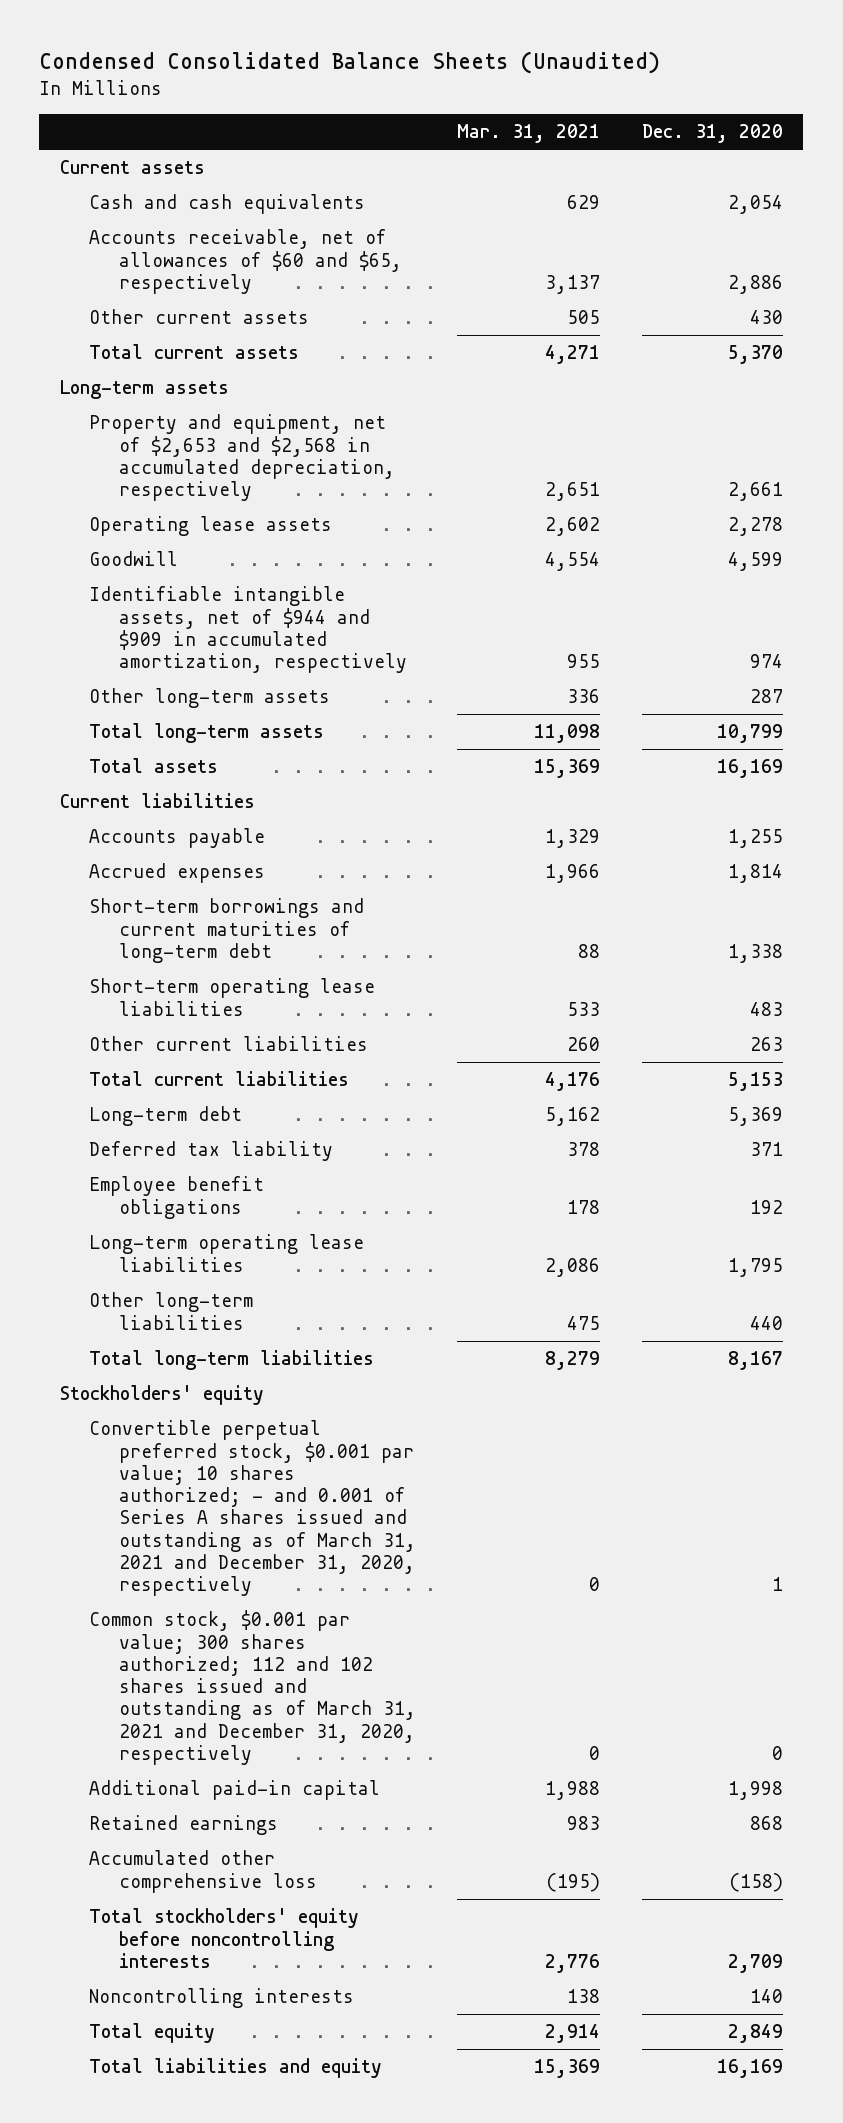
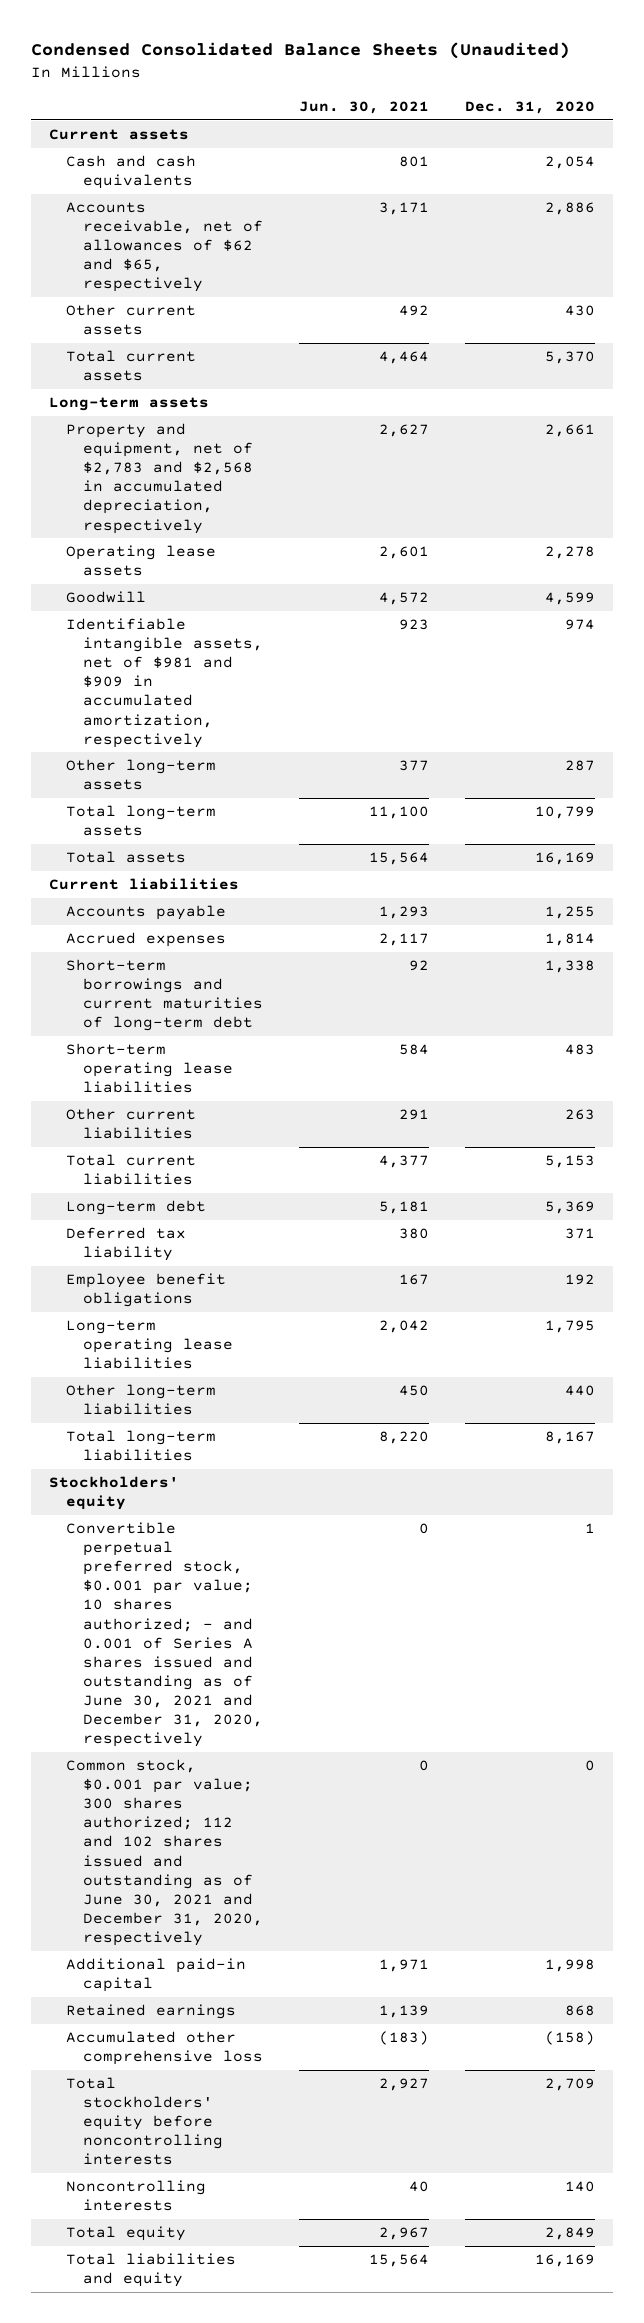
[457,124,601,144] Mar. 31, 2021 -> none
none -> [299,100,430,114] Jun. 30, 2021
[89,229,402,294] Accounts receivable, net of allowances of $60 and $65, respectively -> [66,202,264,293] Accounts receivable, net of allowances of $62 and $65, respectively
[89,414,395,502] Property and equipment, net of $2,653 and $2,568 in accumulated depreciation, respectively -> [66,423,254,534] Property and equipment, net of $2,783 and $2,568 in accumulated depreciation, respectively
[89,586,407,674] Identifiable intangible assets, net of $944 and $909 in accumulated amortization, respectively -> [66,618,264,748] Identifiable intangible assets, net of $981 and $909 in accumulated amortization, respectively
[89,1420,416,1597] Convertible perpetual preferred stock, $0.001 par value; 10 shares authorized; - and 0.001 of Series A shares issued and outstanding as of March 31, 2021 and December 31, 2020, respectively -> [66,1522,264,1748] Convertible perpetual preferred stock, $0.001 par value; 10 shares authorized; - and 0.001 of Series A shares issued and outstanding as of June 30, 2021 and December 31, 2020, respectively
[89,1610,416,1765] Common stock, $0.001 par value; 300 shares authorized; 112 and 102 shares issued and outstanding as of March 31, 2021 and December 31, 2020, respectively -> [66,1759,264,1947] Common stock, $0.001 par value; 300 shares authorized; 112 and 102 shares issued and outstanding as of June 30, 2021 and December 31, 2020, respectively

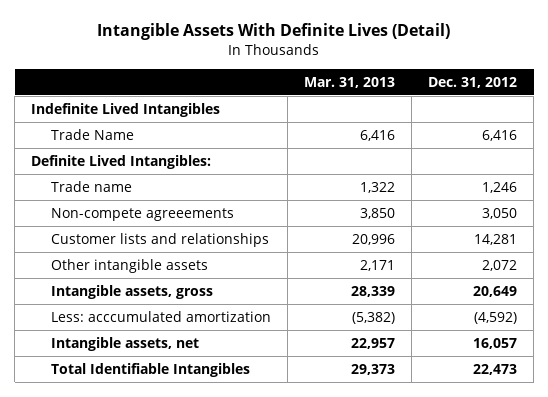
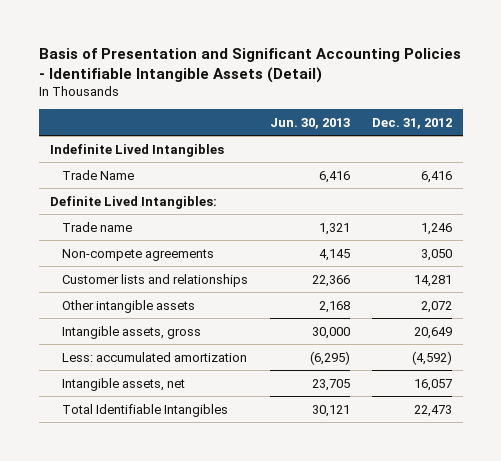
[97,23,451,41] Intangible Assets With Definite Lives (Detail) -> [38,47,461,83] Basis of Presentation and Significant Accounting Policies - Identifiable Intangible Assets (Detail)
[303,76,395,88] Mar. 31, 2013 -> none
none -> [269,117,350,129] Jun. 30, 2013
[50,207,234,221] Non-compete agreeements -> [61,248,214,261] Non-compete agreements
[50,310,271,322] Less: acccumulated amortization -> [61,351,247,362] Less: accumulated amortization

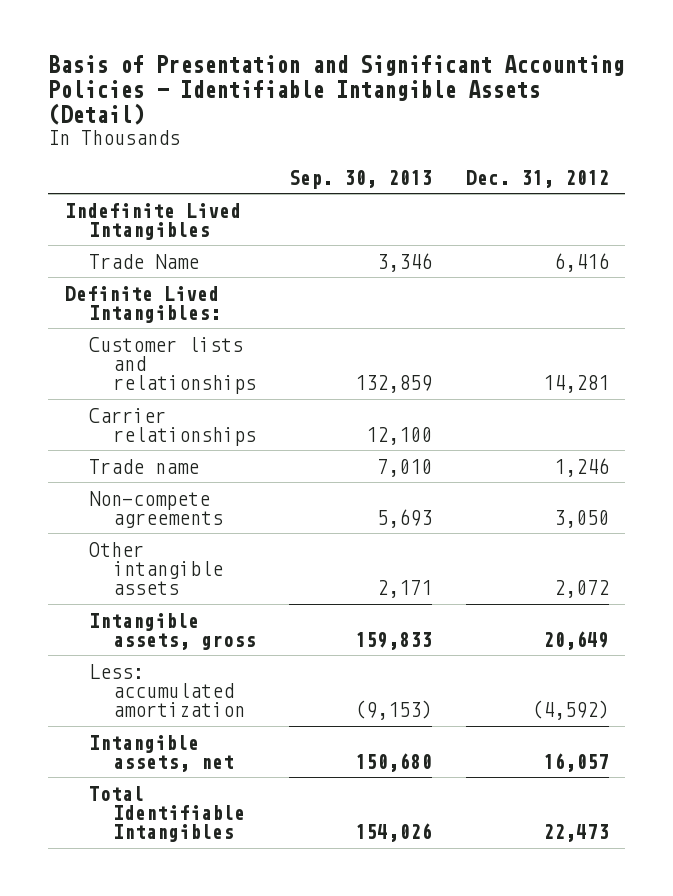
[269,117,350,129] Jun. 30, 2013 -> none
none -> [289,169,433,189] Sep. 30, 2013
[61,273,248,287] Customer lists and relationships -> [88,336,257,395] Customer lists and relationships
none -> [88,407,257,446] Carrier relationships

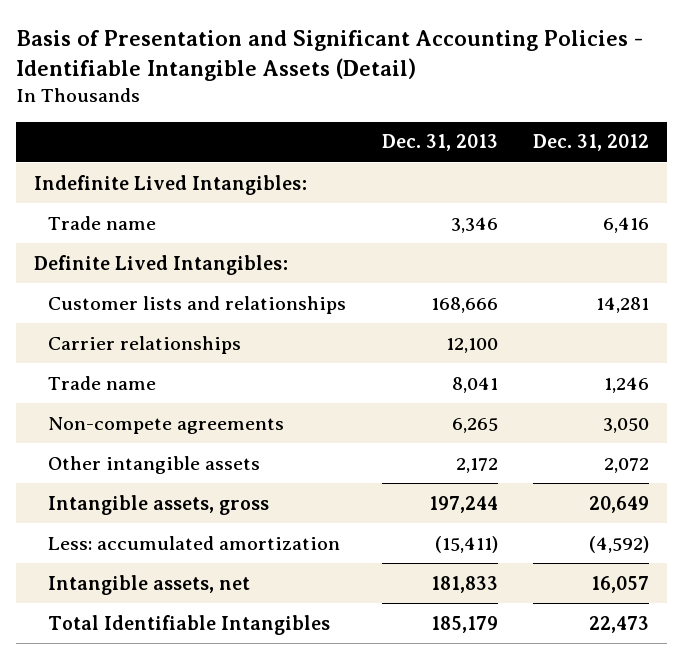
[289,169,433,189] Sep. 30, 2013 -> none
none -> [381,134,498,152] Dec. 31, 2013
[64,202,241,240] Indefinite Lived Intangibles -> [34,174,308,195] Indefinite Lived Intangibles:
[88,253,199,269] Trade Name -> [48,215,157,230] Trade name

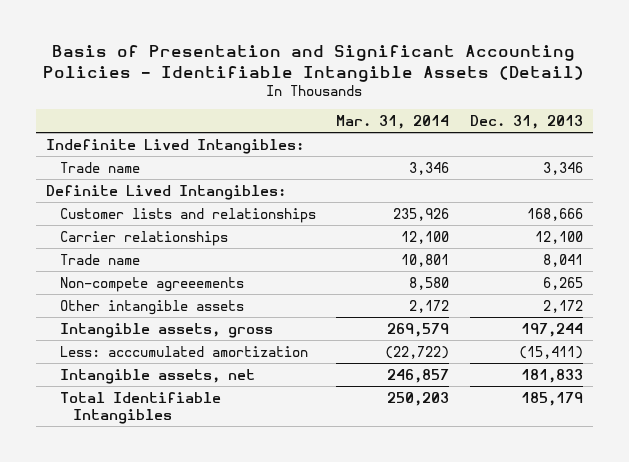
[533,134,650,152] Dec. 31, 2012 -> none
none -> [336,115,450,130] Mar. 31, 2014
[48,416,285,434] Non-compete agreements -> [59,276,244,292] Non-compete agreeements
[48,535,341,550] Less: accumulated amortization -> [59,345,308,357] Less: acccumulated amortization

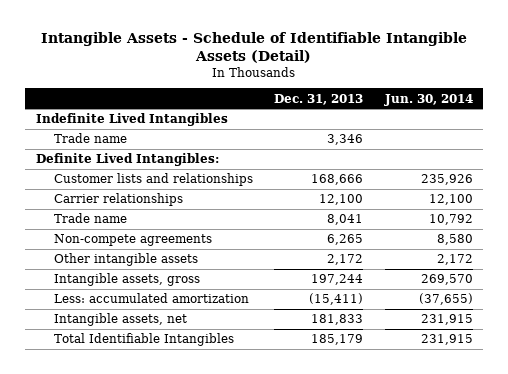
[43,44,585,82] Basis of Presentation and Significant Accounting Policies - Identifiable Intangible Assets (Detail) -> [41,32,468,64] Intangible Assets - Schedule of Identifiable Intangible Assets (Detail)
[336,115,450,130] Mar. 31, 2014 -> none
none -> [383,93,473,106] Jun. 30, 2014
[45,138,304,154] Indefinite Lived Intangibles: -> [35,113,228,127] Indefinite Lived Intangibles
[59,276,244,292] Non-compete agreeements -> [54,234,213,247] Non-compete agreements
[59,345,308,357] Less: acccumulated amortization -> [54,293,250,304] Less: accumulated amortization

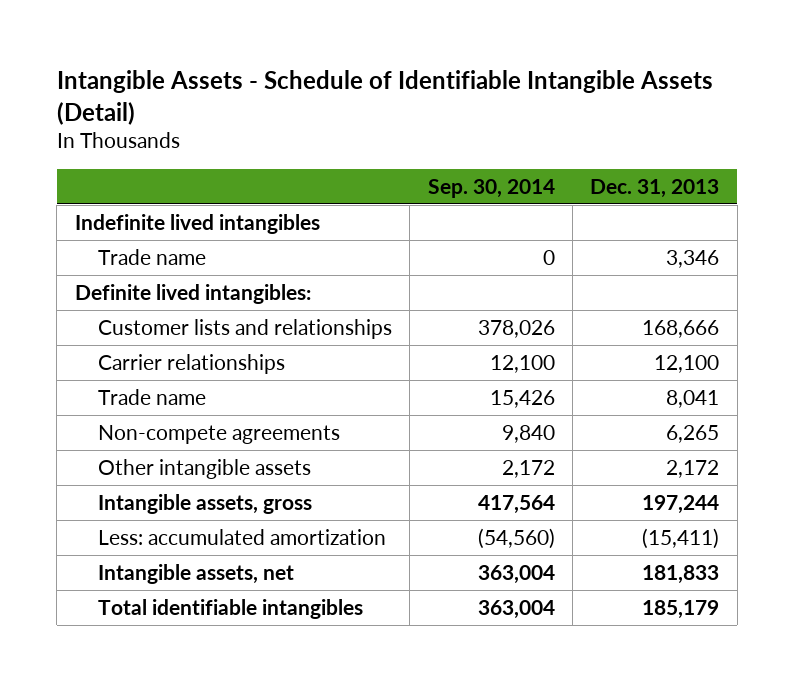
[383,93,473,106] Jun. 30, 2014 -> none
none -> [427,178,555,198] Sep. 30, 2014
[35,113,228,127] Indefinite Lived Intangibles -> [74,213,320,234] Indefinite lived intangibles
[35,153,219,167] Definite Lived Intangibles: -> [74,283,311,304] Definite lived intangibles:
[54,333,235,347] Total Identifiable Intangibles -> [97,598,363,619] Total identifiable intangibles

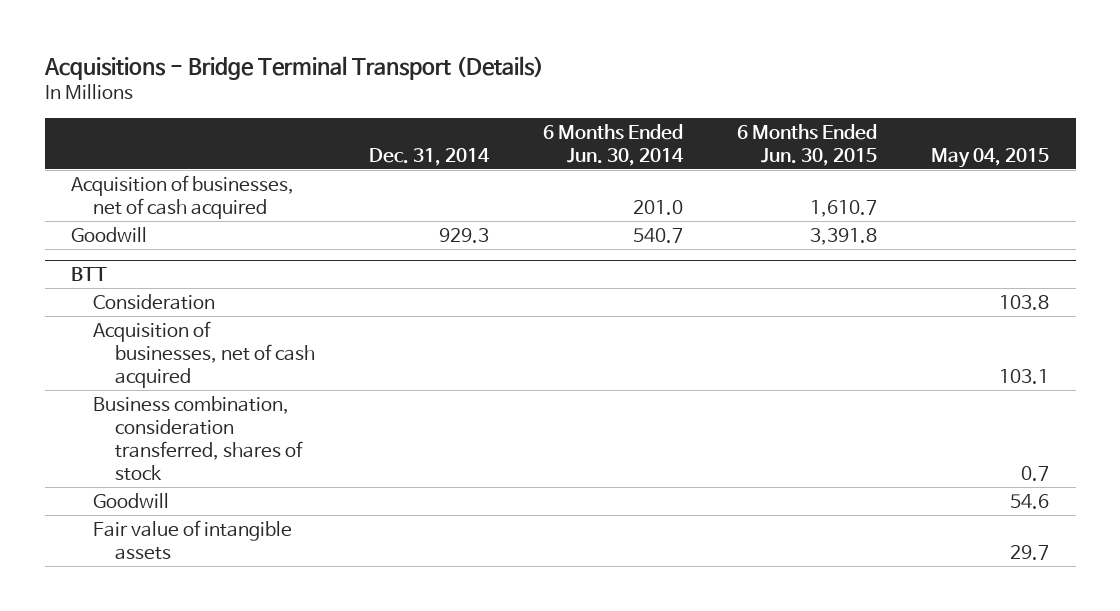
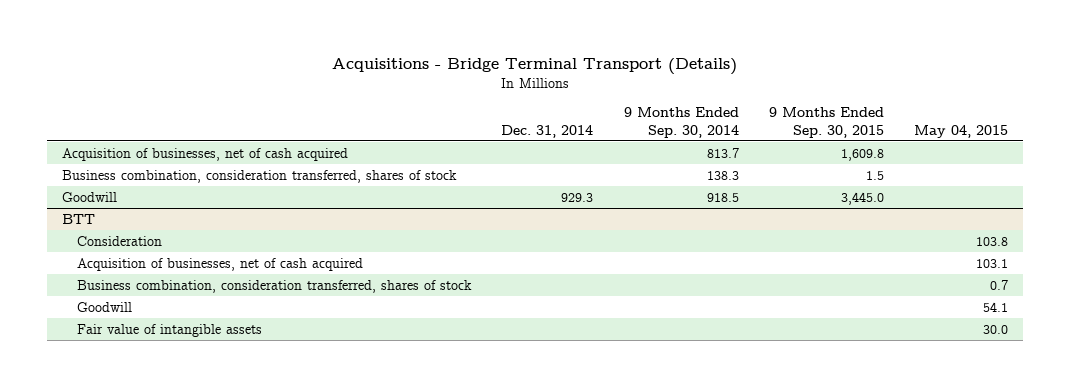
[542,123,684,166] 6 Months Ended Jun. 30, 2014 -> none
[736,123,877,166] 6 Months Ended Jun. 30, 2015 -> none
none -> [623,107,739,138] 9 Months Ended Sep. 30, 2014
none -> [768,107,884,138] 9 Months Ended Sep. 30, 2015
none -> [62,169,458,183] Business combination, consideration transferred, shares of stock
[1009,493,1049,509] 54.6 -> [982,301,1008,312] 54.1
[1009,544,1049,560] 29.7 -> [982,324,1008,334] 30.0

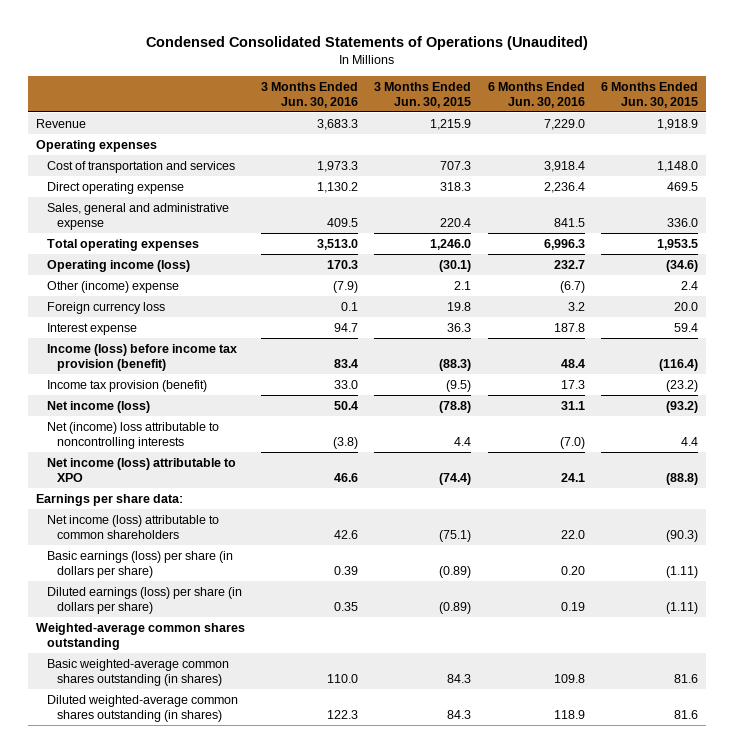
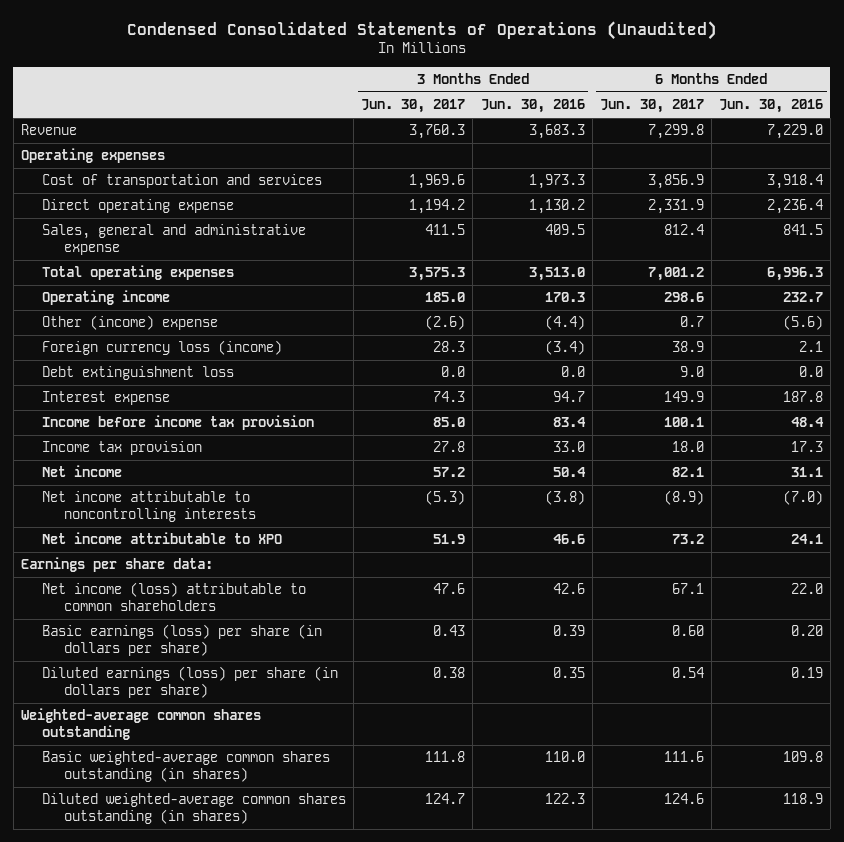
[374,81,472,108] 3 Months Ended Jun. 30, 2015 -> none
[600,81,698,108] 6 Months Ended Jun. 30, 2015 -> none
none -> [361,99,466,114] Jun. 30, 2017
none -> [599,99,704,114] Jun. 30, 2017
[46,259,190,272] Operating income (loss) -> [42,290,171,306] Operating income
[332,280,358,293] (7.9) -> [544,315,585,331] (4.4)
[559,280,585,293] (6.7) -> [782,315,823,331] (5.6)
[46,301,165,314] Foreign currency loss -> [42,340,283,356] Foreign currency loss (income)
[340,301,358,311] 0.1 -> [544,340,585,356] (3.4)
[567,301,585,311] 3.2 -> [798,341,823,353] 2.1
none -> [42,366,235,381] Debt extinguishment loss
[46,343,237,371] Income (loss) before income tax provision (benefit) -> [42,415,315,431] Income before income tax provision
[46,379,207,392] Income tax provision (benefit) -> [42,441,203,456] Income tax provision
[46,400,150,413] Net income (loss) -> [42,465,123,478] Net income
[46,421,219,449] Net (income) loss attributable to noncontrolling interests -> [42,491,256,522] Net income attributable to noncontrolling interests
[46,457,236,482] Net income (loss) attributable to XPO -> [42,532,283,545] Net income attributable to XPO

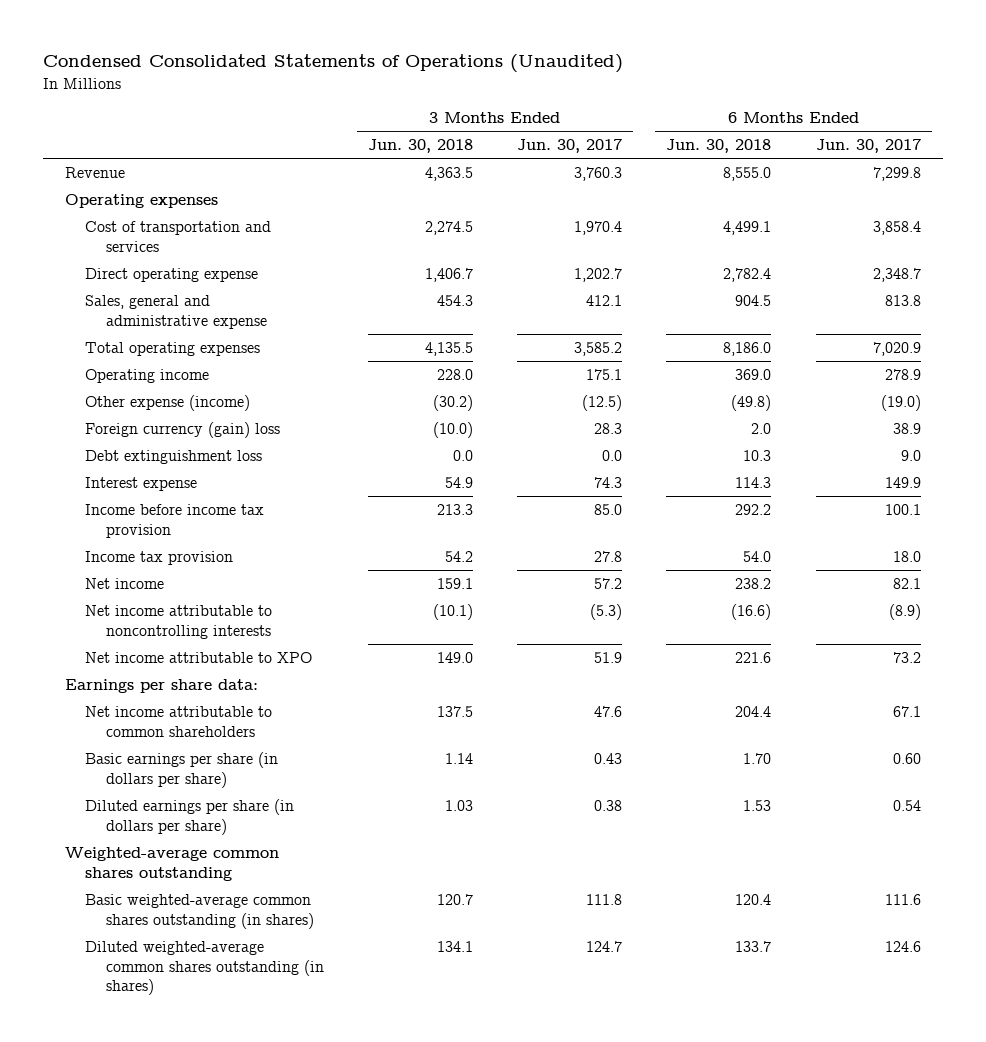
[480,99,585,114] Jun. 30, 2016 -> none
[718,99,823,114] Jun. 30, 2016 -> none
none -> [367,139,473,154] Jun. 30, 2018
none -> [666,139,772,154] Jun. 30, 2018
[409,174,466,190] 1,969.6 -> [574,220,623,235] 1,970.4
[647,174,704,190] 3,856.9 -> [872,220,921,235] 3,858.4
[409,199,466,215] 1,194.2 -> [574,267,623,282] 1,202.7
[647,199,704,215] 2,331.9 -> [872,267,921,282] 2,348.7
[425,224,466,236] 411.5 -> [586,294,623,306] 412.1
[663,224,704,236] 812.4 -> [884,294,921,306] 813.8
[409,267,466,282] 3,575.3 -> [574,341,623,356] 3,585.2
[647,267,704,282] 7,001.2 -> [872,341,921,356] 7,020.9
[425,292,466,303] 185.0 -> [586,368,623,380] 175.1
[663,292,704,303] 298.6 -> [884,368,921,380] 278.9
[42,315,219,331] Other (income) expense -> [85,394,251,411] Other expense (income)
[425,315,466,331] (2.6) -> [582,394,623,411] (12.5)
[679,316,704,328] 0.7 -> [880,394,921,411] (19.0)
[42,340,283,356] Foreign currency loss (income) -> [85,421,281,438] Foreign currency (gain) loss
[42,582,307,611] Net income (loss) attributable to common shareholders -> [85,705,273,737] Net income attributable to common shareholders
[42,624,323,656] Basic earnings (loss) per share (in dollars per share) -> [85,751,279,788] Basic earnings per share (in dollars per share)
[42,666,339,698] Diluted earnings (loss) per share (in dollars per share) -> [85,798,295,835] Diluted earnings per share (in dollars per share)

